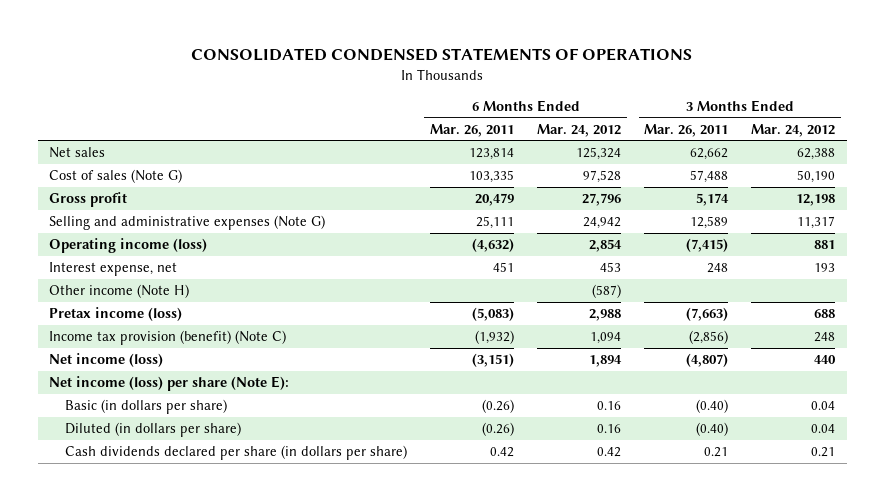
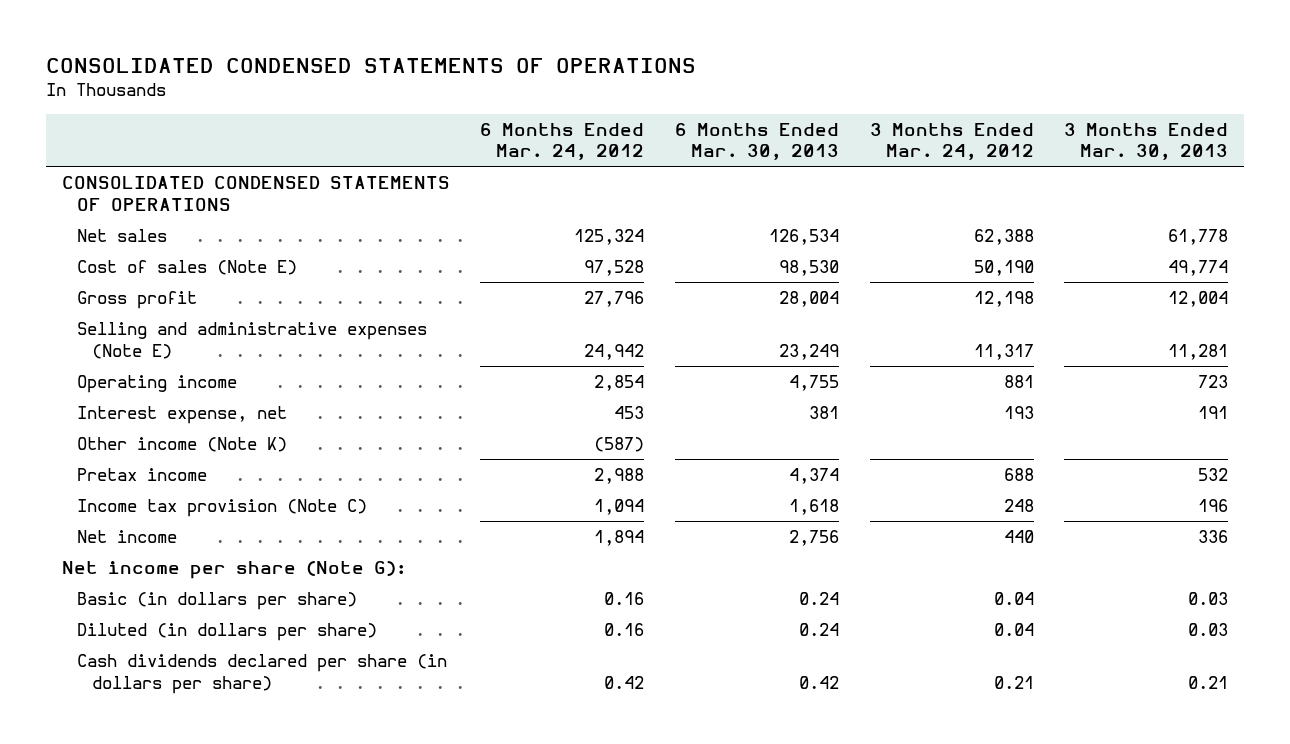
[430,123,515,137] Mar. 26, 2011 -> none
[644,123,729,137] Mar. 26, 2011 -> none
none -> [675,122,840,161] 6 Months Ended Mar. 30, 2013
none -> [1064,122,1229,161] 3 Months Ended Mar. 30, 2013
none -> [61,176,450,211] CONSOLIDATED CONDENSED STATEMENTS OF OPERATIONS
[49,169,183,184] Cost of sales (Note G) -> [76,260,297,276] Cost of sales (Note E)
[49,215,326,231] Selling and administrative expenses (Note G) -> [76,322,427,359] Selling and administrative expenses (Note E)
[49,238,208,254] Operating income (loss) -> [76,375,237,394] Operating income
[49,284,190,299] Other income (Note H) -> [76,437,287,453] Other income (Note K)
[49,307,183,322] Pretax income (loss) -> [76,468,207,482] Pretax income
[49,330,287,346] Income tax provision (benefit) (Note C) -> [76,499,367,518] Income tax provision (Note C)
[49,353,164,368] Net income (loss) -> [76,530,177,544] Net income
[49,376,290,392] Net income (loss) per share (Note E): -> [61,561,406,580] Net income per share (Note G):

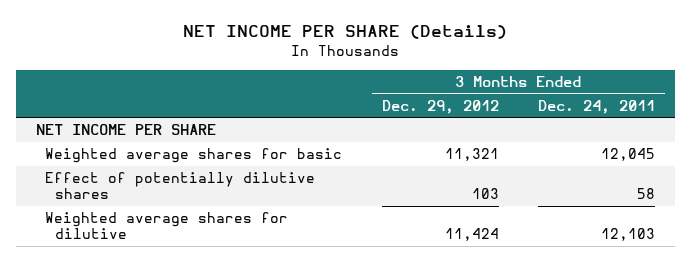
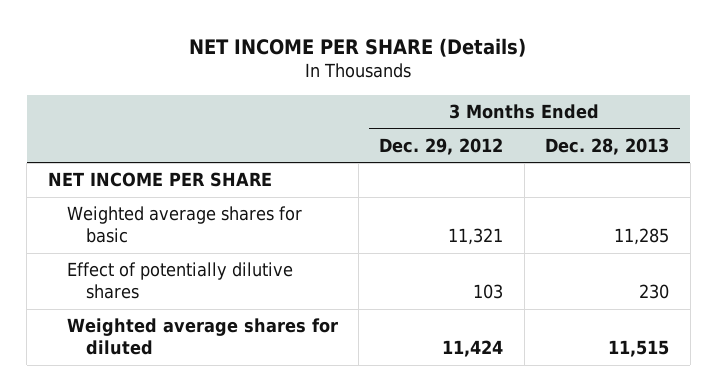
[537,99,655,114] Dec. 24, 2011 -> none
none -> [545,137,670,155] Dec. 28, 2013
[45,212,289,240] Weighted average shares for dilutive -> [66,318,338,356] Weighted average shares for diluted

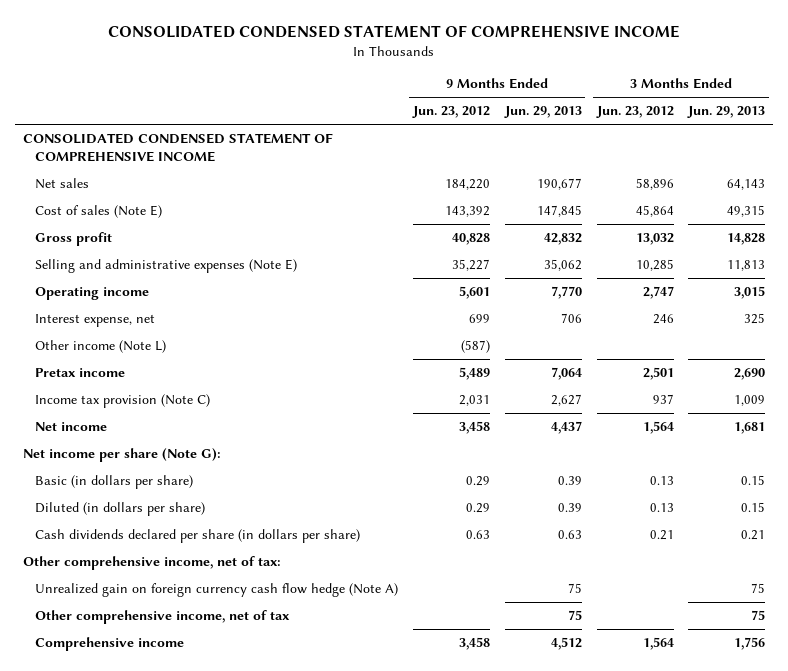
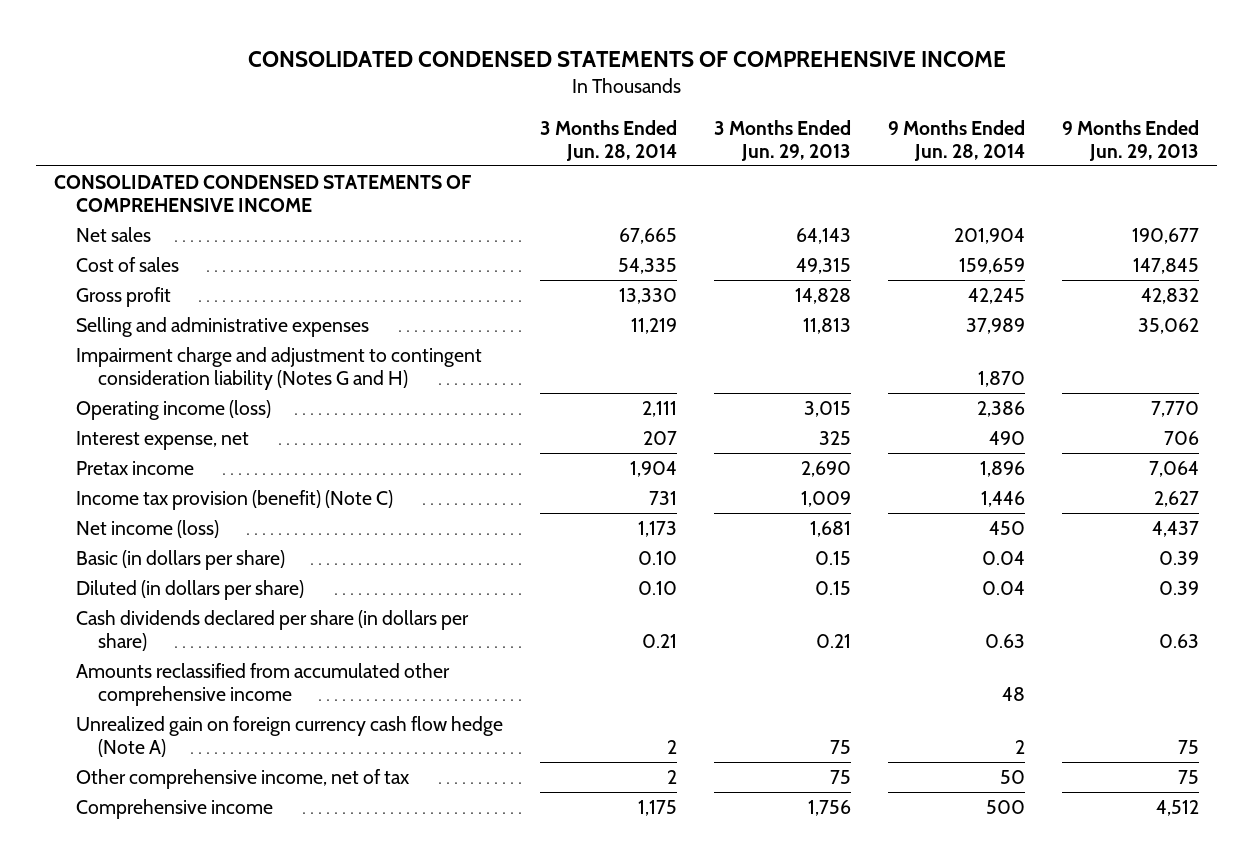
[108,25,681,39] CONSOLIDATED CONDENSED STATEMENT OF COMPREHENSIVE INCOME -> [247,50,1006,67] CONSOLIDATED CONDENSED STATEMENTS OF COMPREHENSIVE INCOME
[411,106,490,119] Jun. 23, 2012 -> none
[595,106,674,119] Jun. 23, 2012 -> none
none -> [540,119,678,161] 3 Months Ended Jun. 28, 2014
none -> [887,119,1025,161] 9 Months Ended Jun. 28, 2014
[22,133,333,162] CONSOLIDATED CONDENSED STATEMENT OF COMPREHENSIVE INCOME -> [54,175,472,212] CONSOLIDATED CONDENSED STATEMENTS OF COMPREHENSIVE INCOME
[34,205,162,219] Cost of sales (Note E) -> [76,257,180,273] Cost of sales
[34,259,297,274] Selling and administrative expenses (Note E) -> [76,317,370,338] Selling and administrative expenses
none -> [76,347,483,390] Impairment charge and adjustment to contingent consideration liability (Notes G and H)
[34,287,149,301] Operating income -> [76,400,272,421] Operating income (loss)
[34,340,166,354] Other income (Note L) -> none
[22,448,221,463] Net income per share (Note G): -> none
[34,394,210,409] Income tax provision (Note C) -> [76,490,394,511] Income tax provision (benefit) (Note C)
[34,422,107,432] Net income -> [76,520,220,539] Net income (loss)
[22,556,281,571] Other comprehensive income, net of tax: -> none
none -> [76,663,451,706] Amounts reclassified from accumulated other comprehensive income

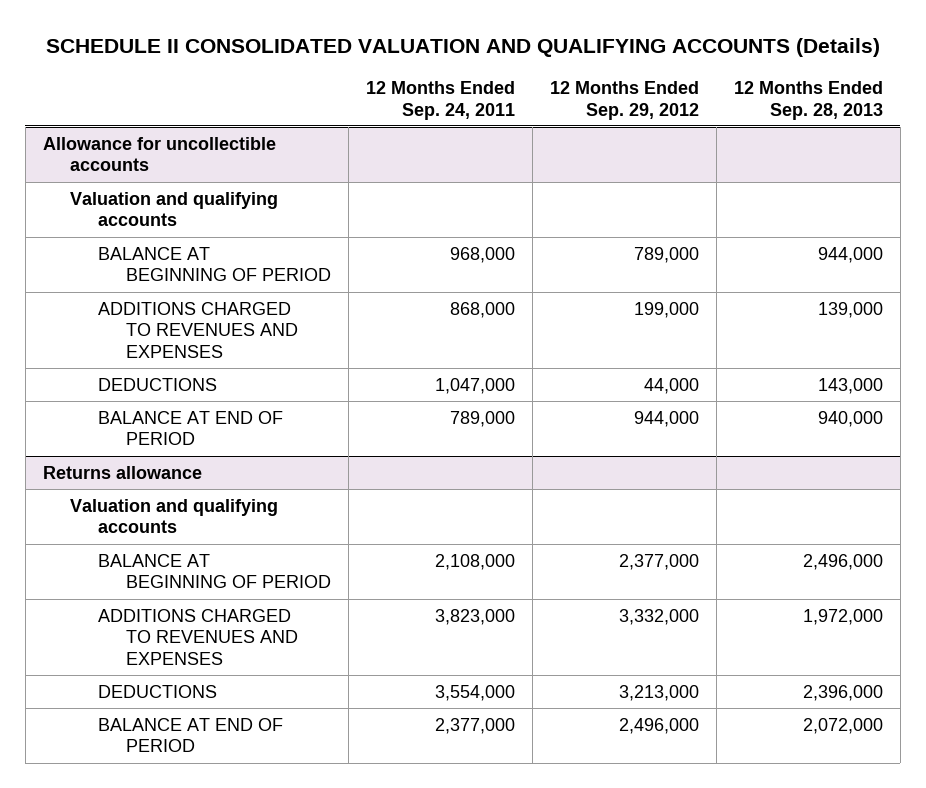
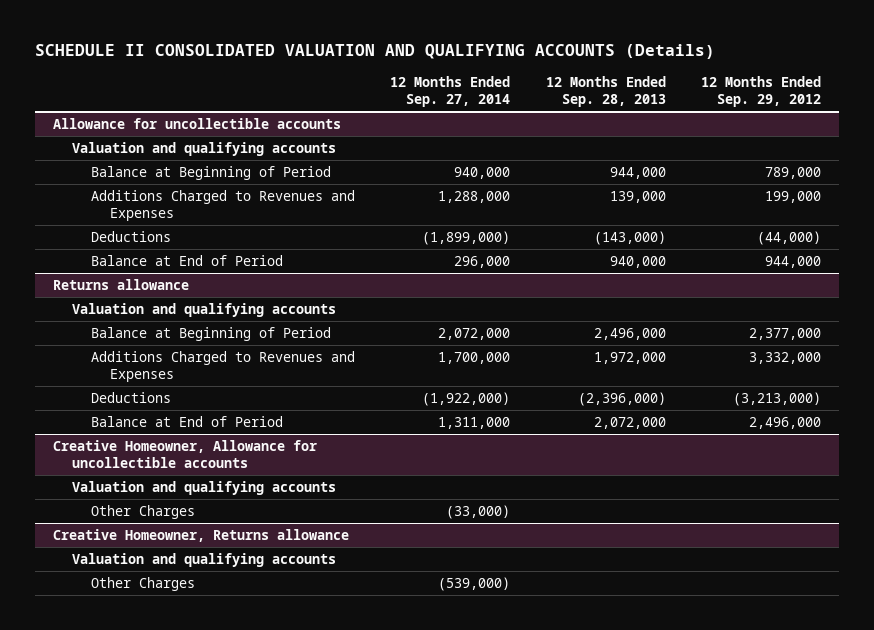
[365,80,515,120] 12 Months Ended Sep. 24, 2011 -> none
none -> [390,75,511,108] 12 Months Ended Sep. 27, 2014
[97,246,331,282] BALANCE AT BEGINNING OF PERIOD -> [90,165,331,180] Balance at Beginning of Period
[97,301,298,359] ADDITIONS CHARGED TO REVENUES AND EXPENSES -> [90,189,355,222] Additions Charged to Revenues and Expenses
[97,377,217,391] DEDUCTIONS -> [90,230,171,242] Deductions
[643,377,699,394] 44,000 -> [757,230,822,245] (44,000)
[817,377,883,394] 143,000 -> [593,230,666,245] (143,000)
[97,410,283,446] BALANCE AT END OF PERIOD -> [90,254,283,266] Balance at End of Period
[97,553,331,589] BALANCE AT BEGINNING OF PERIOD -> [90,326,331,341] Balance at Beginning of Period
[97,608,298,666] ADDITIONS CHARGED TO REVENUES AND EXPENSES -> [90,350,355,383] Additions Charged to Revenues and Expenses
[97,684,217,698] DEDUCTIONS -> [90,391,171,403] Deductions
[618,684,699,701] 3,213,000 -> [733,391,822,406] (3,213,000)
[802,684,883,701] 2,396,000 -> [577,391,666,406] (2,396,000)
[97,717,283,753] BALANCE AT END OF PERIOD -> [90,415,283,427] Balance at End of Period
none -> [52,439,317,469] Creative Homeowner, Allowance for uncollectible accounts
none -> [71,480,336,495] Valuation and qualifying accounts
none -> [90,504,195,519] Other Charges
none -> [52,528,349,542] Creative Homeowner, Returns allowance
none -> [71,552,336,567] Valuation and qualifying accounts
none -> [90,576,195,591] Other Charges

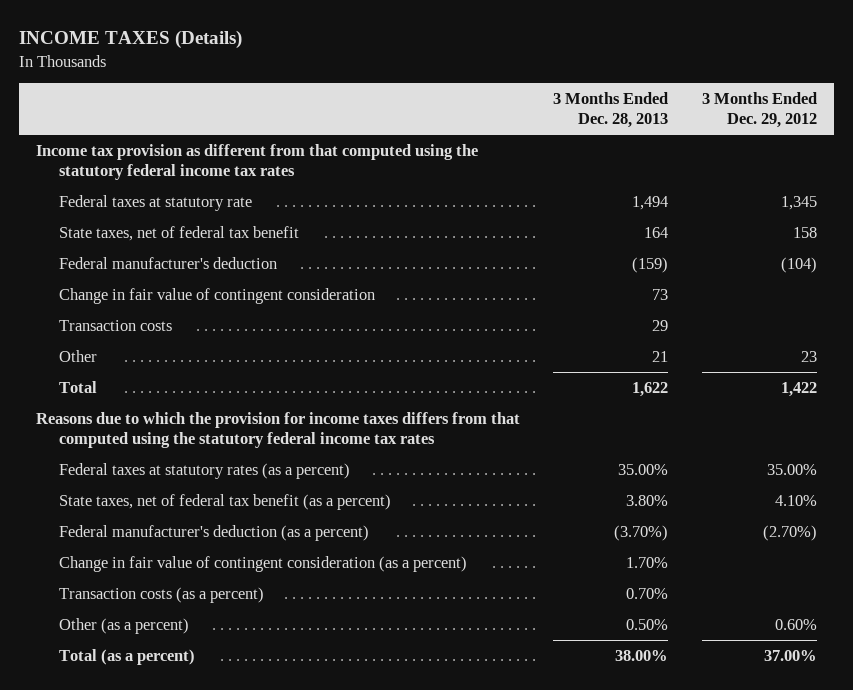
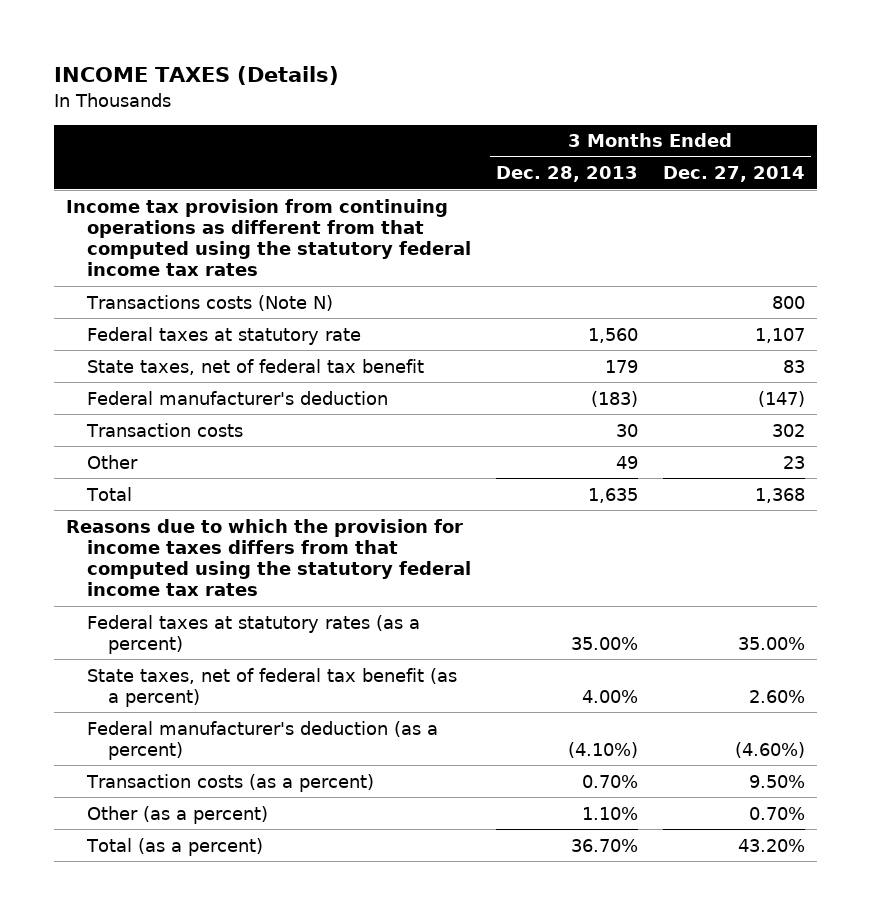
[701,92,817,128] 3 Months Ended Dec. 29, 2012 -> none
none -> [662,166,805,183] Dec. 27, 2014
[58,287,375,304] Change in fair value of contingent consideration -> none
[35,143,478,180] Income tax provision as different from that computed using the statutory federal income tax rates -> [66,198,472,277] Income tax provision from continuing operations as different from that computed using the statutory federal income tax rates
none -> [86,294,334,311] Transactions costs (Note N)
[632,195,669,210] 1,494 -> [588,327,639,343] 1,560
[644,226,669,238] 164 -> [605,359,639,373] 179
[632,256,669,273] (159) -> [591,390,639,407] (183)
[652,319,669,331] 29 -> [616,423,639,437] 30
[652,350,669,362] 21 -> [616,455,639,469] 49
[632,381,669,397] 1,622 -> [588,487,639,503] 1,635
[58,555,467,572] Change in fair value of contingent consideration (as a percent) -> none
[626,494,669,506] 3.80% -> [582,689,639,703] 4.00%
[614,524,669,541] (3.70%) -> [568,741,639,758] (4.10%)
[626,618,669,630] 0.50% -> [582,806,639,820] 1.10%
[615,649,669,661] 38.00% -> [571,838,639,852] 36.70%

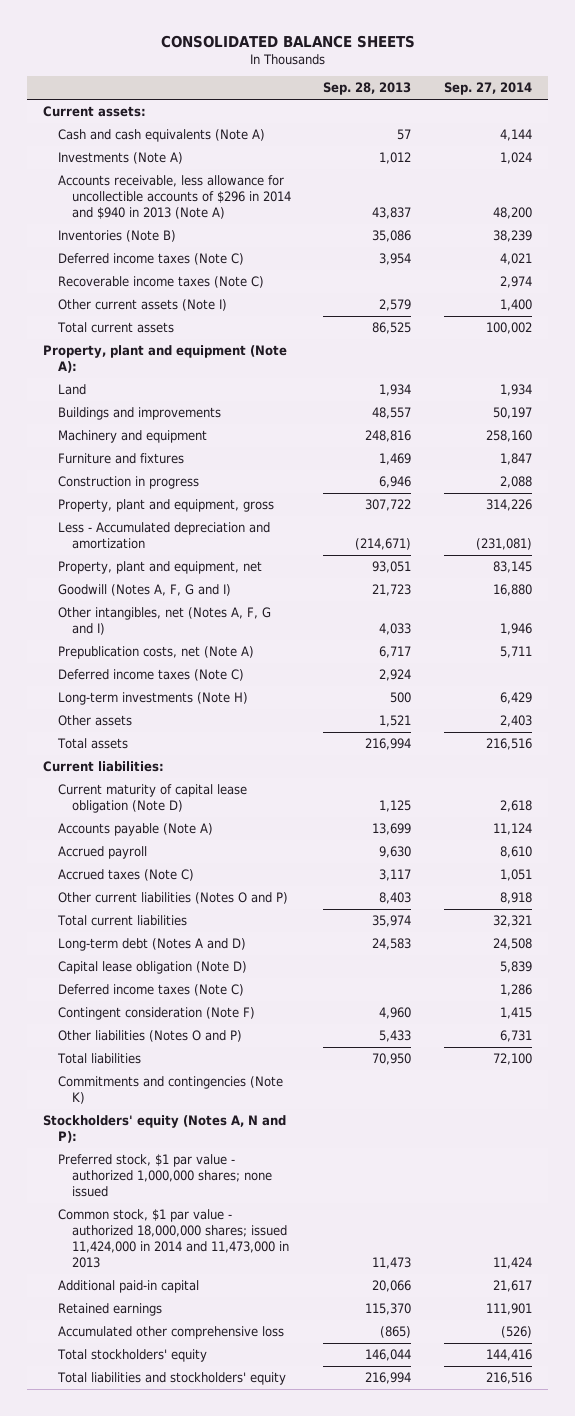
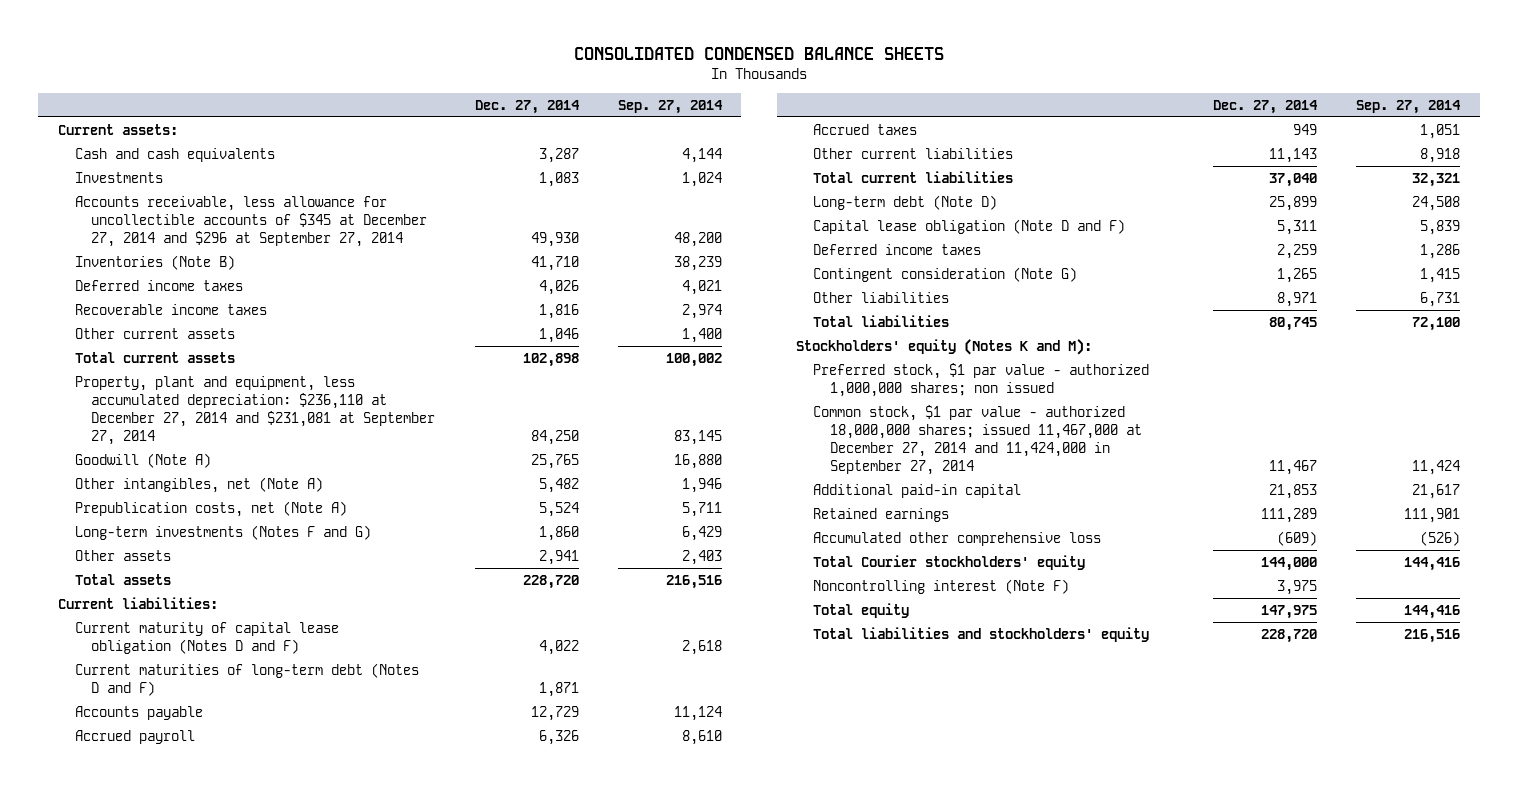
[160,34,415,48] CONSOLIDATED BALANCE SHEETS -> [573,47,944,61] CONSOLIDATED CONDENSED BALANCE SHEETS
[323,82,412,96] Sep. 28, 2013 -> none
none -> [474,100,580,115] Dec. 27, 2014
[57,129,265,143] Cash and cash equivalents (Note A) -> [74,147,275,162] Cash and cash equivalents
[57,152,183,165] Investments (Note A) -> [74,171,163,183] Investments
[57,175,291,220] Accounts receivable, less allowance for uncollectible accounts of $296 in 2014 and $940 in 2013 (Note A) -> [74,195,428,248] Accounts receivable, less allowance for uncollectible accounts of $345 at December 27, 2014 and $296 at September 27, 2014
[57,253,244,266] Deferred income taxes (Note C) -> [74,279,243,291] Deferred income taxes
[57,276,264,289] Recoverable income taxes (Note C) -> [74,303,267,315] Recoverable income taxes
[57,299,227,312] Other current assets (Note I) -> [74,327,235,339] Other current assets
[43,345,288,374] Property, plant and equipment (Note A): -> none
[57,384,86,396] Land -> none
[57,407,221,421] Buildings and improvements -> none
[57,430,207,444] Machinery and equipment -> none
[57,453,184,465] Furniture and fixtures -> none
[57,476,199,490] Construction in progress -> none
[57,499,274,513] Property, plant and equipment, gross -> none
[57,522,270,550] Less - Accumulated depreciation and amortization -> none
[57,561,262,575] Property, plant and equipment, net -> [74,375,436,446] Property, plant and equipment, less accumulated depreciation: $236,110 at December 27, 2014 and $231,081 at September 27, 2014
[57,584,231,597] Goodwill (Notes A, F, G and I) -> [74,452,211,468] Goodwill (Note A)
[57,607,271,636] Other intangibles, net (Notes A, F, G and I) -> [74,476,323,493] Other intangibles, net (Note A)
[57,669,244,682] Deferred income taxes (Note C) -> none
[57,692,248,706] Long-term investments (Note H) -> [74,524,371,540] Long-term investments (Notes F and G)
[57,784,247,814] Current maturity of capital lease obligation (Note D) -> [74,621,339,654] Current maturity of capital lease obligation (Notes D and F)
none -> [74,662,419,696] Current maturities of long-term debt (Notes D and F)
[57,823,213,837] Accounts payable (Note A) -> [74,705,203,720] Accounts payable
[57,869,194,882] Accrued taxes (Note C) -> [813,123,918,135] Accrued taxes
[57,892,288,905] Other current liabilities (Notes O and P) -> [813,147,1014,159] Other current liabilities
[57,938,246,952] Long-term debt (Notes A and D) -> [813,194,998,210] Long-term debt (Note D)
[57,961,247,975] Capital lease obligation (Note D) -> [813,218,1126,234] Capital lease obligation (Note D and F)
[57,984,244,997] Deferred income taxes (Note C) -> [813,243,982,255] Deferred income taxes
[57,1007,255,1021] Contingent consideration (Note F) -> [813,266,1078,282] Contingent consideration (Note G)
[57,1030,242,1043] Other liabilities (Notes O and P) -> [813,291,950,303] Other liabilities
[57,1076,283,1105] Commitments and contingencies (Note K) -> none
[43,1115,287,1144] Stockholders' equity (Notes A, N and P): -> [796,338,1093,355] Stockholders' equity (Notes K and M):
[57,1154,272,1198] Preferred stock, $1 par value - authorized 1,000,000 shares; none issued -> [813,362,1150,397] Preferred stock, $1 par value - authorized 1,000,000 shares; non issued
[57,1209,289,1269] Common stock, $1 par value - authorized 18,000,000 shares; issued 11,424,000 in 2014 and 11,473,000 in 2013 -> [813,404,1143,476] Common stock, $1 par value - authorized 18,000,000 shares; issued 11,467,000 at December 27, 2014 and 11,424,000 in September 27, 2014
[56,1349,207,1363] Total stockholders' equity -> [813,554,1086,570] Total Courier stockholders' equity
none -> [813,578,1070,594] Noncontrolling interest (Note F)
none -> [813,602,910,618] Total equity

